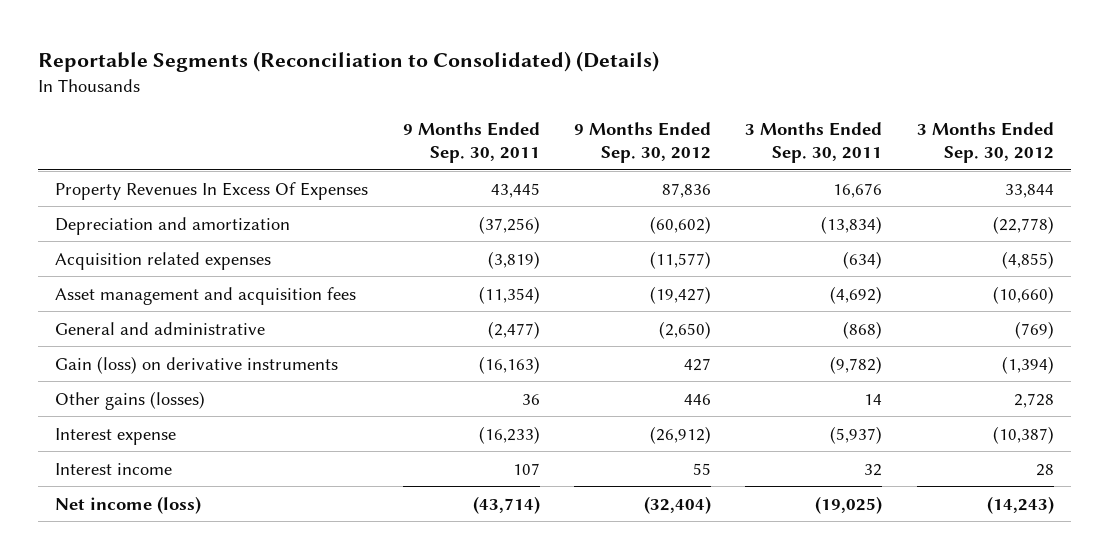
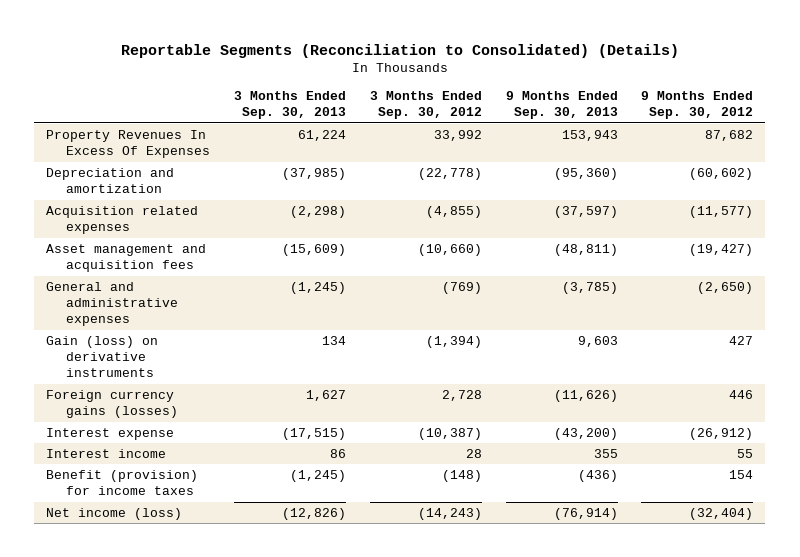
[402,121,540,164] 9 Months Ended Sep. 30, 2011 -> none
[745,121,883,164] 3 Months Ended Sep. 30, 2011 -> none
none -> [233,91,346,120] 3 Months Ended Sep. 30, 2013
none -> [505,91,618,120] 9 Months Ended Sep. 30, 2013
[662,182,712,198] 87,836 -> [705,130,754,142] 87,682
[1004,183,1054,198] 33,844 -> [433,130,482,142] 33,992
[55,321,266,335] General and administrative -> [46,282,178,327] General and administrative expenses
[55,390,206,410] Other gains (losses) -> [46,390,178,419] Foreign currency gains (losses)
none -> [46,470,199,496] Benefit (provision) for income taxes

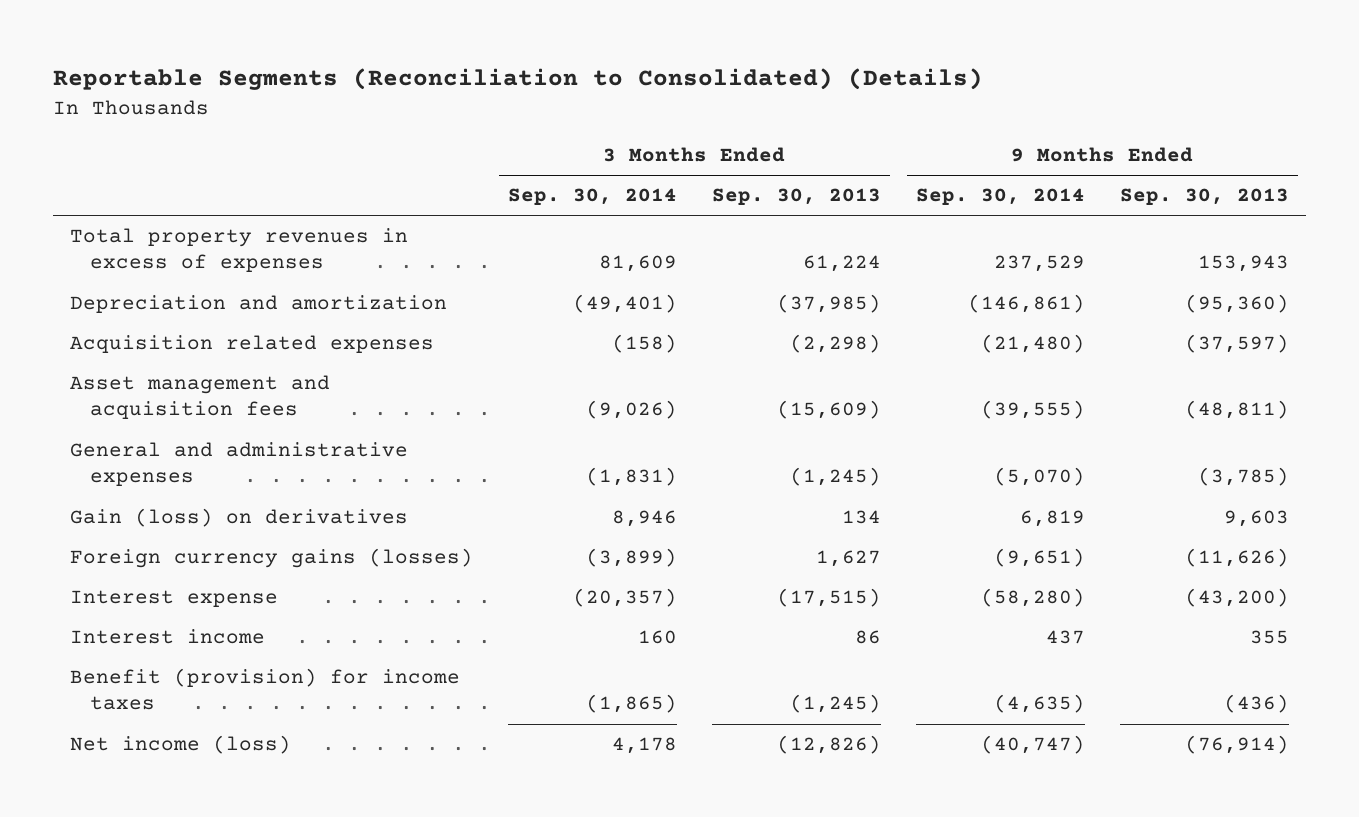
[369,91,482,120] 3 Months Ended Sep. 30, 2012 -> none
[641,91,754,120] 9 Months Ended Sep. 30, 2012 -> none
none -> [507,188,677,206] Sep. 30, 2014
none -> [915,188,1085,206] Sep. 30, 2014
[46,130,210,159] Property Revenues In Excess Of Expenses -> [70,228,409,273] Total property revenues in excess of expenses
[46,336,159,378] Gain (loss) on derivative instruments -> [70,508,409,528] Gain (loss) on derivatives

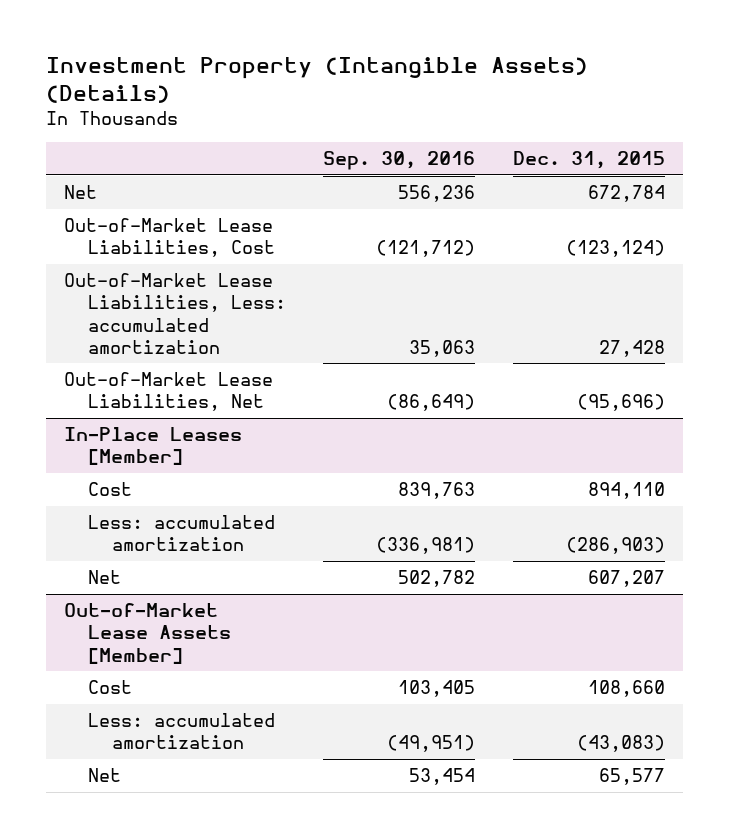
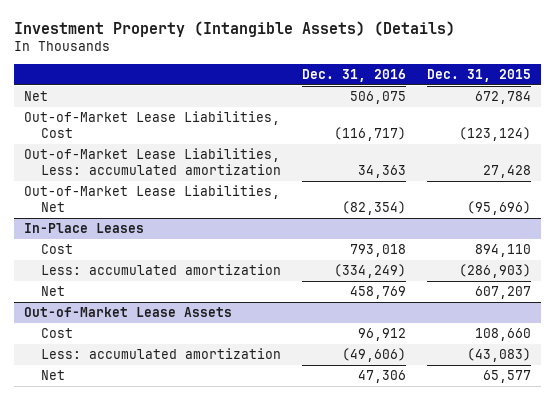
[323,151,476,171] Sep. 30, 2016 -> none
none -> [301,69,406,83] Dec. 31, 2016
[64,427,243,466] In-Place Leases [Member] -> [24,223,145,234] In-Place Leases
[64,603,232,664] Out-of-Market Lease Assets [Member] -> [24,307,233,318] Out-of-Market Lease Assets

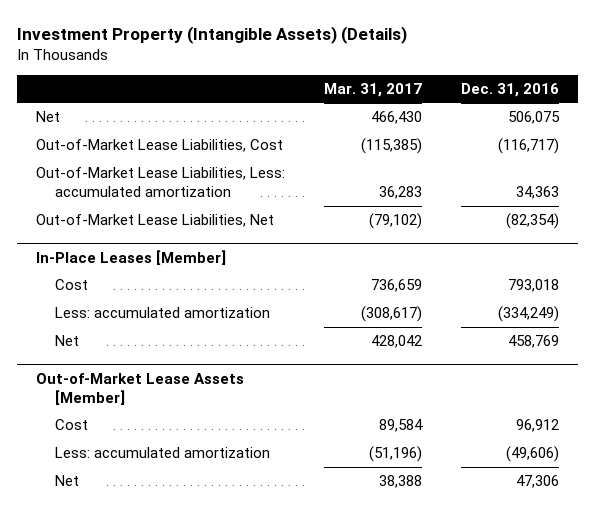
[426,69,531,83] Dec. 31, 2015 -> none
none -> [324,82,423,97] Mar. 31, 2017
[24,223,145,234] In-Place Leases -> [36,249,227,265] In-Place Leases [Member]
[24,307,233,318] Out-of-Market Lease Assets -> [36,372,245,405] Out-of-Market Lease Assets [Member]

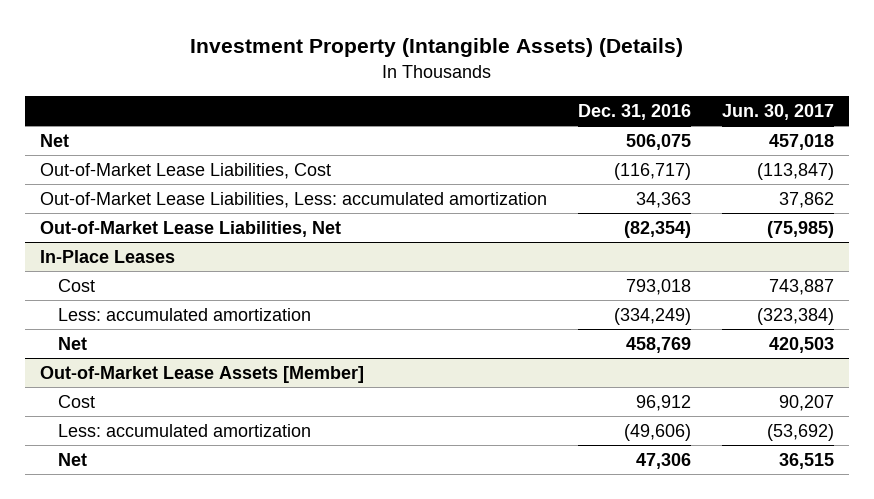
[324,82,423,97] Mar. 31, 2017 -> none
none -> [721,103,834,120] Jun. 30, 2017
[36,249,227,265] In-Place Leases [Member] -> [40,249,176,263] In-Place Leases

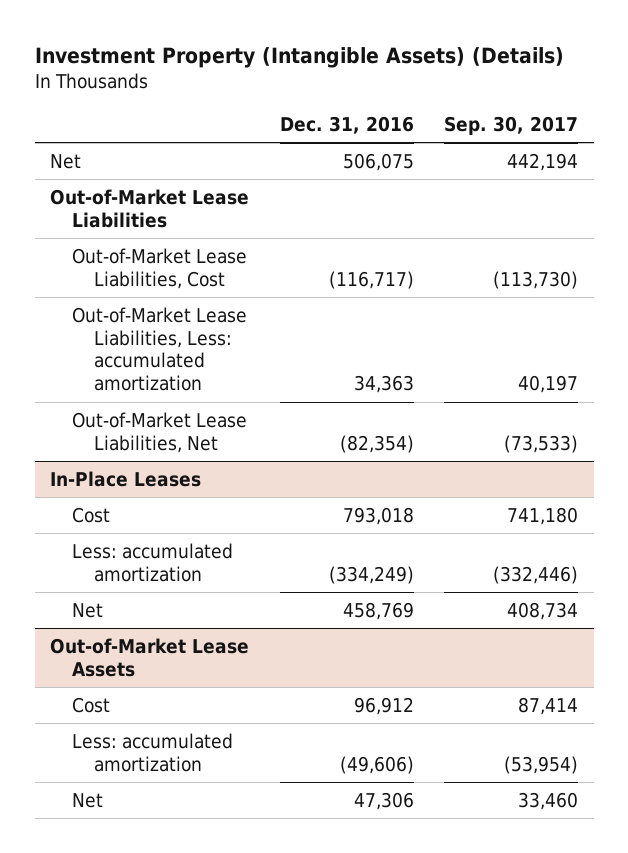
[721,103,834,120] Jun. 30, 2017 -> none
none -> [444,115,579,135] Sep. 30, 2017
none -> [50,188,250,228] Out-of-Market Lease Liabilities
[40,365,365,383] Out-of-Market Lease Assets [Member] -> [50,637,250,677] Out-of-Market Lease Assets

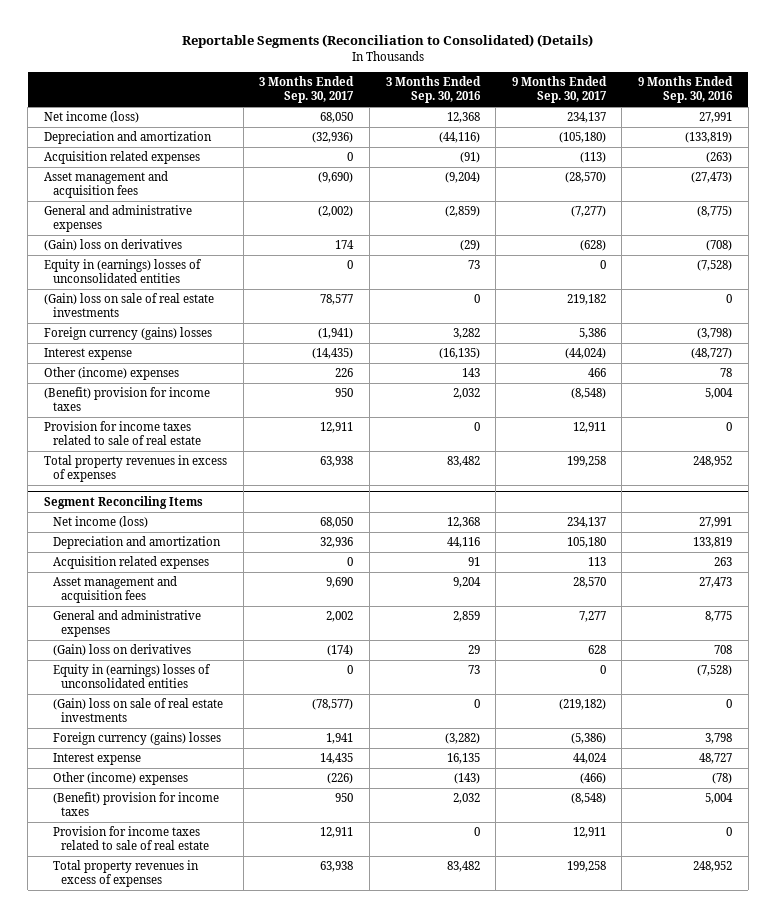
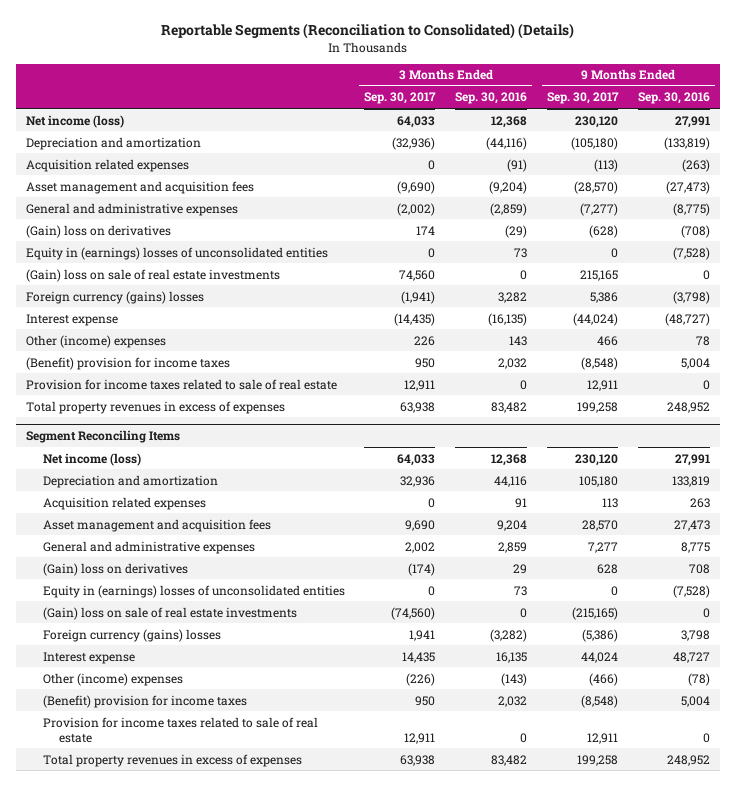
[320,112,354,124] 68,050 -> [397,115,436,128] 64,033
[566,112,606,124] 234,137 -> [574,115,618,128] 230,120
[320,294,354,306] 78,577 -> [399,269,436,281] 74,560
[566,294,606,306] 219,182 -> [579,269,618,281] 215,165
[320,517,354,529] 68,050 -> [397,453,436,466] 64,033
[566,517,606,529] 234,137 -> [574,453,618,466] 230,120
[312,699,354,711] (78,577) -> [391,606,436,620] (74,560)
[558,699,606,711] (219,182) -> [571,606,618,620] (215,165)

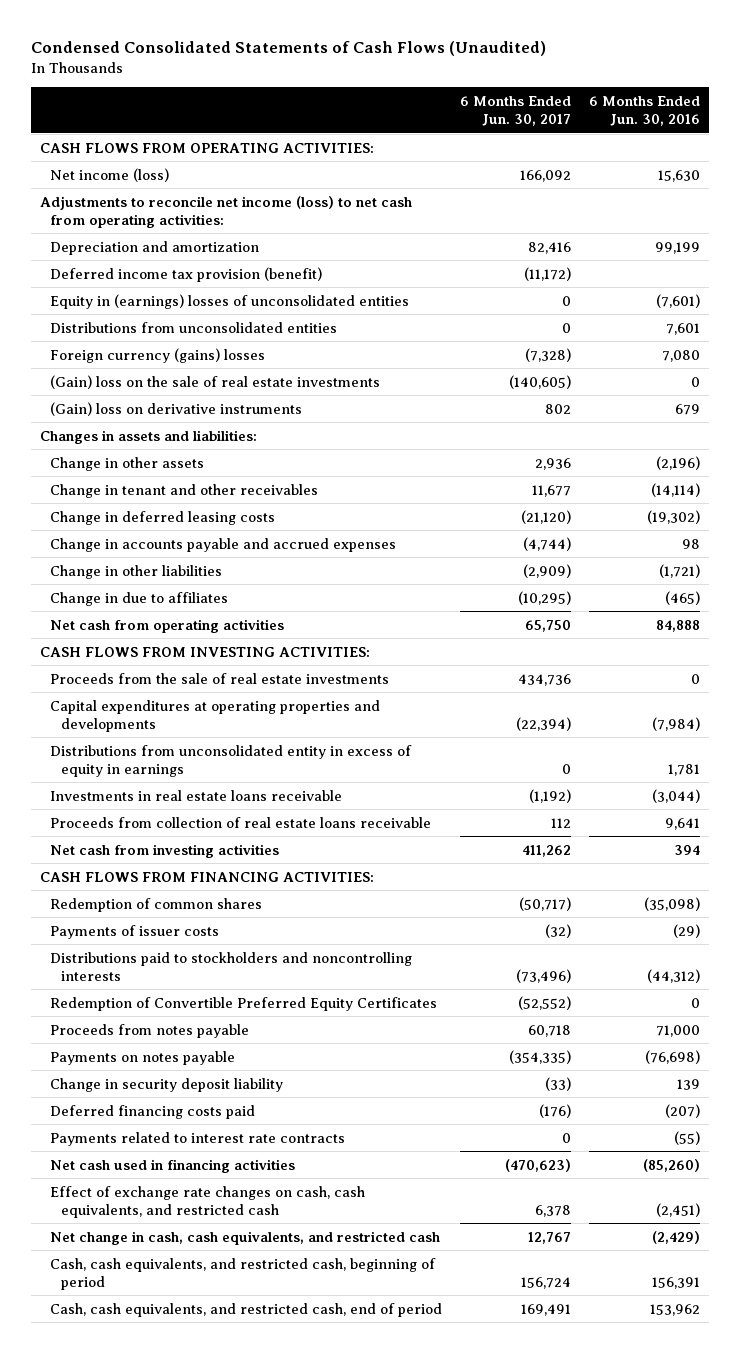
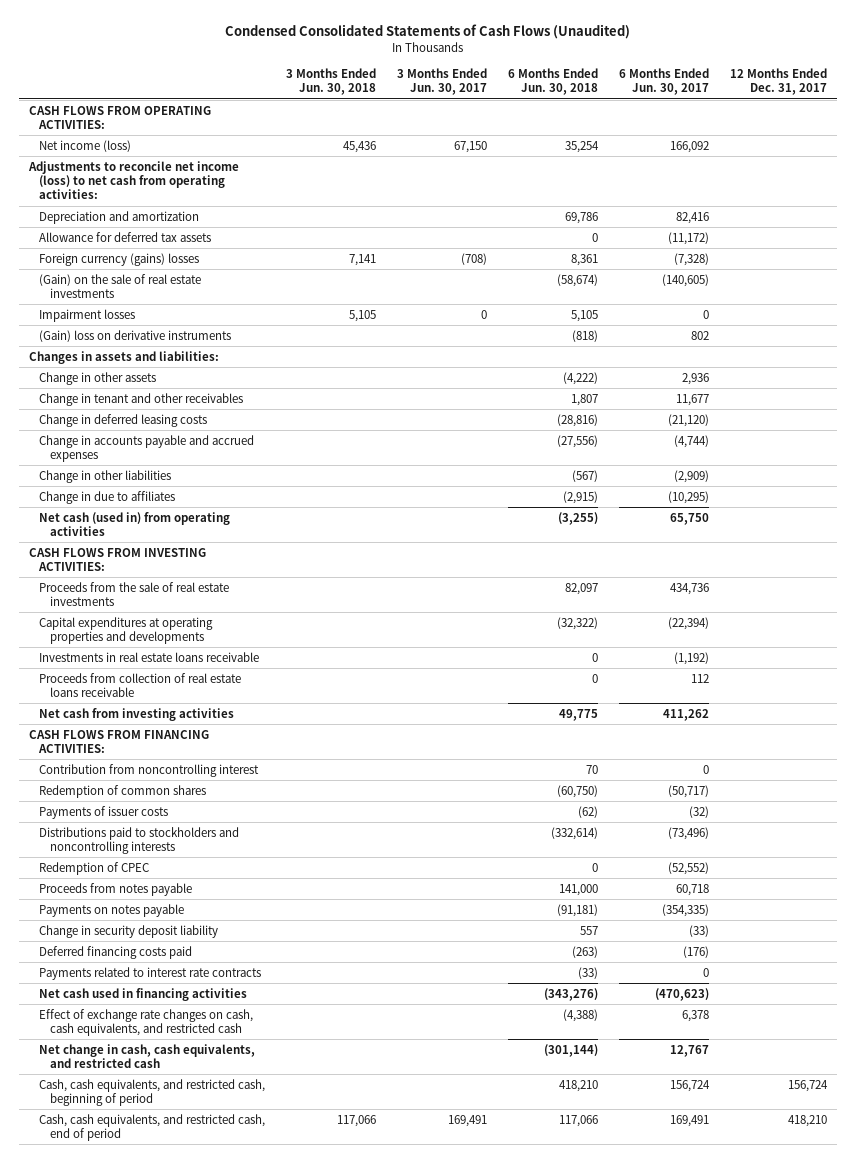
[588,95,700,126] 6 Months Ended Jun. 30, 2016 -> none
none -> [286,68,377,96] 3 Months Ended Jun. 30, 2018
none -> [397,68,488,96] 3 Months Ended Jun. 30, 2017
none -> [508,68,599,96] 6 Months Ended Jun. 30, 2018
none -> [729,68,827,96] 12 Months Ended Dec. 31, 2017
[50,293,410,309] Equity in (earnings) losses of unconsolidated entities -> none
[50,321,338,333] Distributions from unconsolidated entities -> none
[50,266,323,282] Deferred income tax provision (benefit) -> [39,231,212,242] Allowance for deferred tax assets
[50,374,381,389] (Gain) loss on the sale of real estate investments -> [39,273,202,299] (Gain) on the sale of real estate investments
none -> [39,308,136,322] Impairment losses
[50,618,285,633] Net cash from operating activities -> [39,511,231,537] Net cash (used in) from operating activities
[50,744,413,777] Distributions from unconsolidated entity in excess of equity in earnings -> none
none -> [39,763,260,777] Contribution from noncontrolling interest
[50,996,438,1011] Redemption of Convertible Preferred Equity Certificates -> [39,861,150,875] Redemption of CPEC

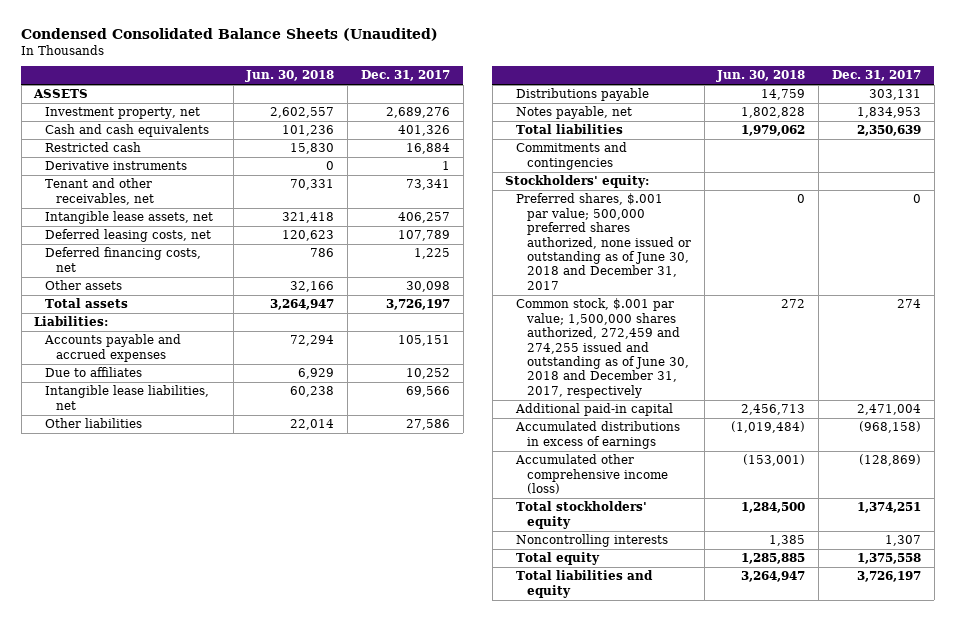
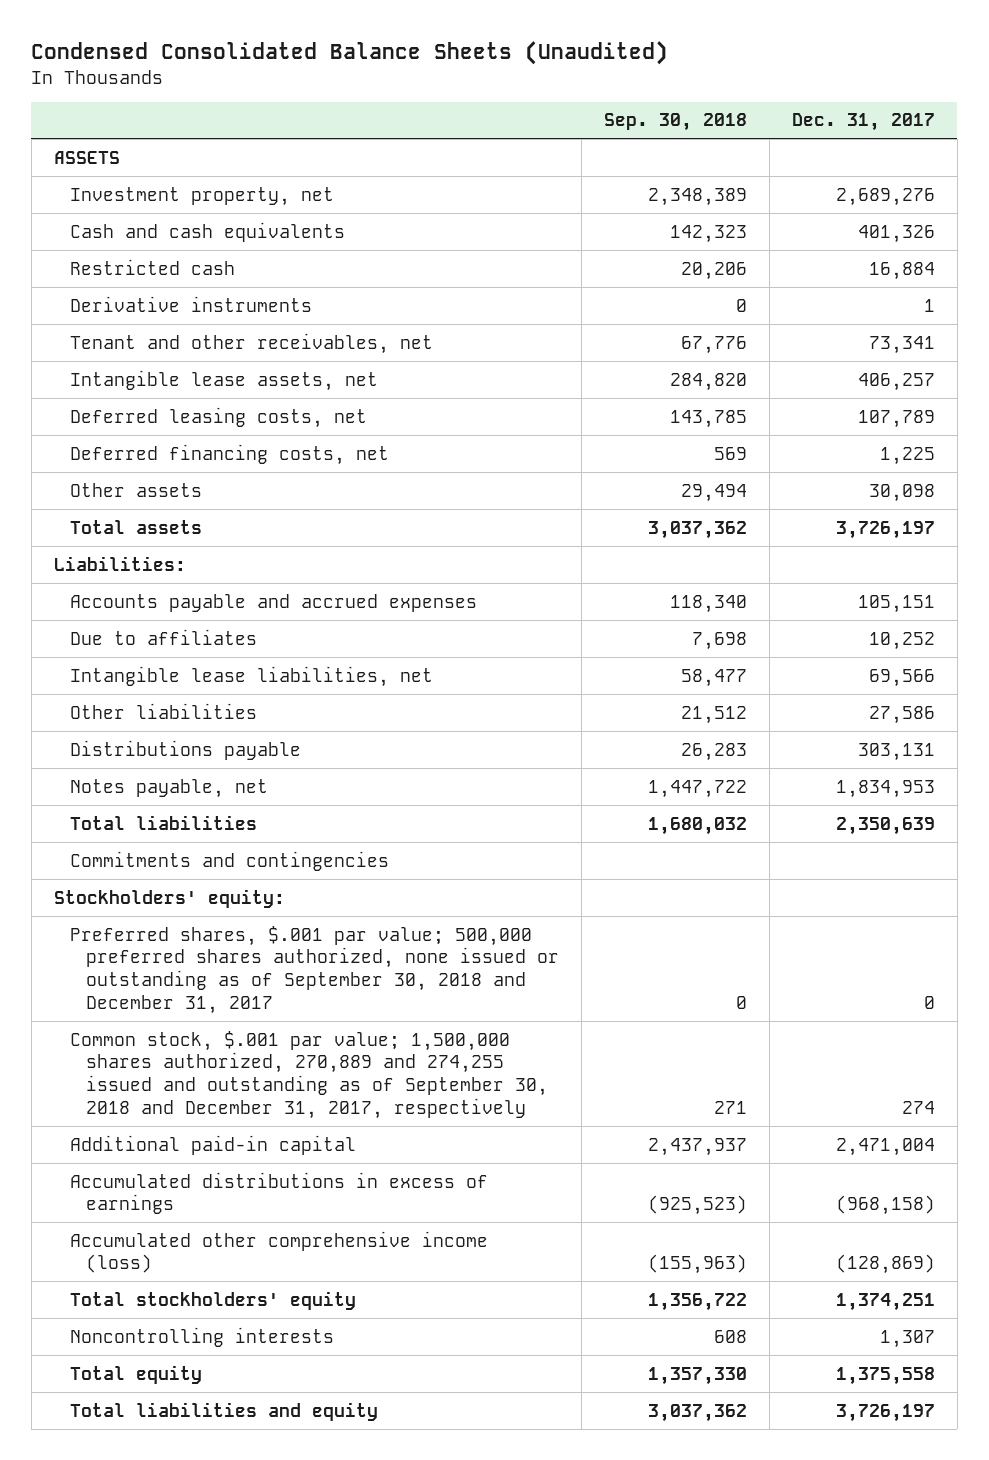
[245,70,335,83] Jun. 30, 2018 -> none
none -> [603,113,747,132] Sep. 30, 2018
[516,193,691,290] Preferred shares, $.001 par value; 500,000 preferred shares authorized, none issued or outstanding as of June 30, 2018 and December 31, 2017 -> [69,925,559,1014] Preferred shares, $.001 par value; 500,000 preferred shares authorized, none issued or outstanding as of September 30, 2018 and December 31, 2017
[516,298,689,398] Common stock, $.001 par value; 1,500,000 shares authorized, 272,459 and 274,255 issued and outstanding as of June 30, 2018 and December 31, 2017, respectively -> [69,1030,548,1119] Common stock, $.001 par value; 1,500,000 shares authorized, 270,889 and 274,255 issued and outstanding as of September 30, 2018 and December 31, 2017, respectively

